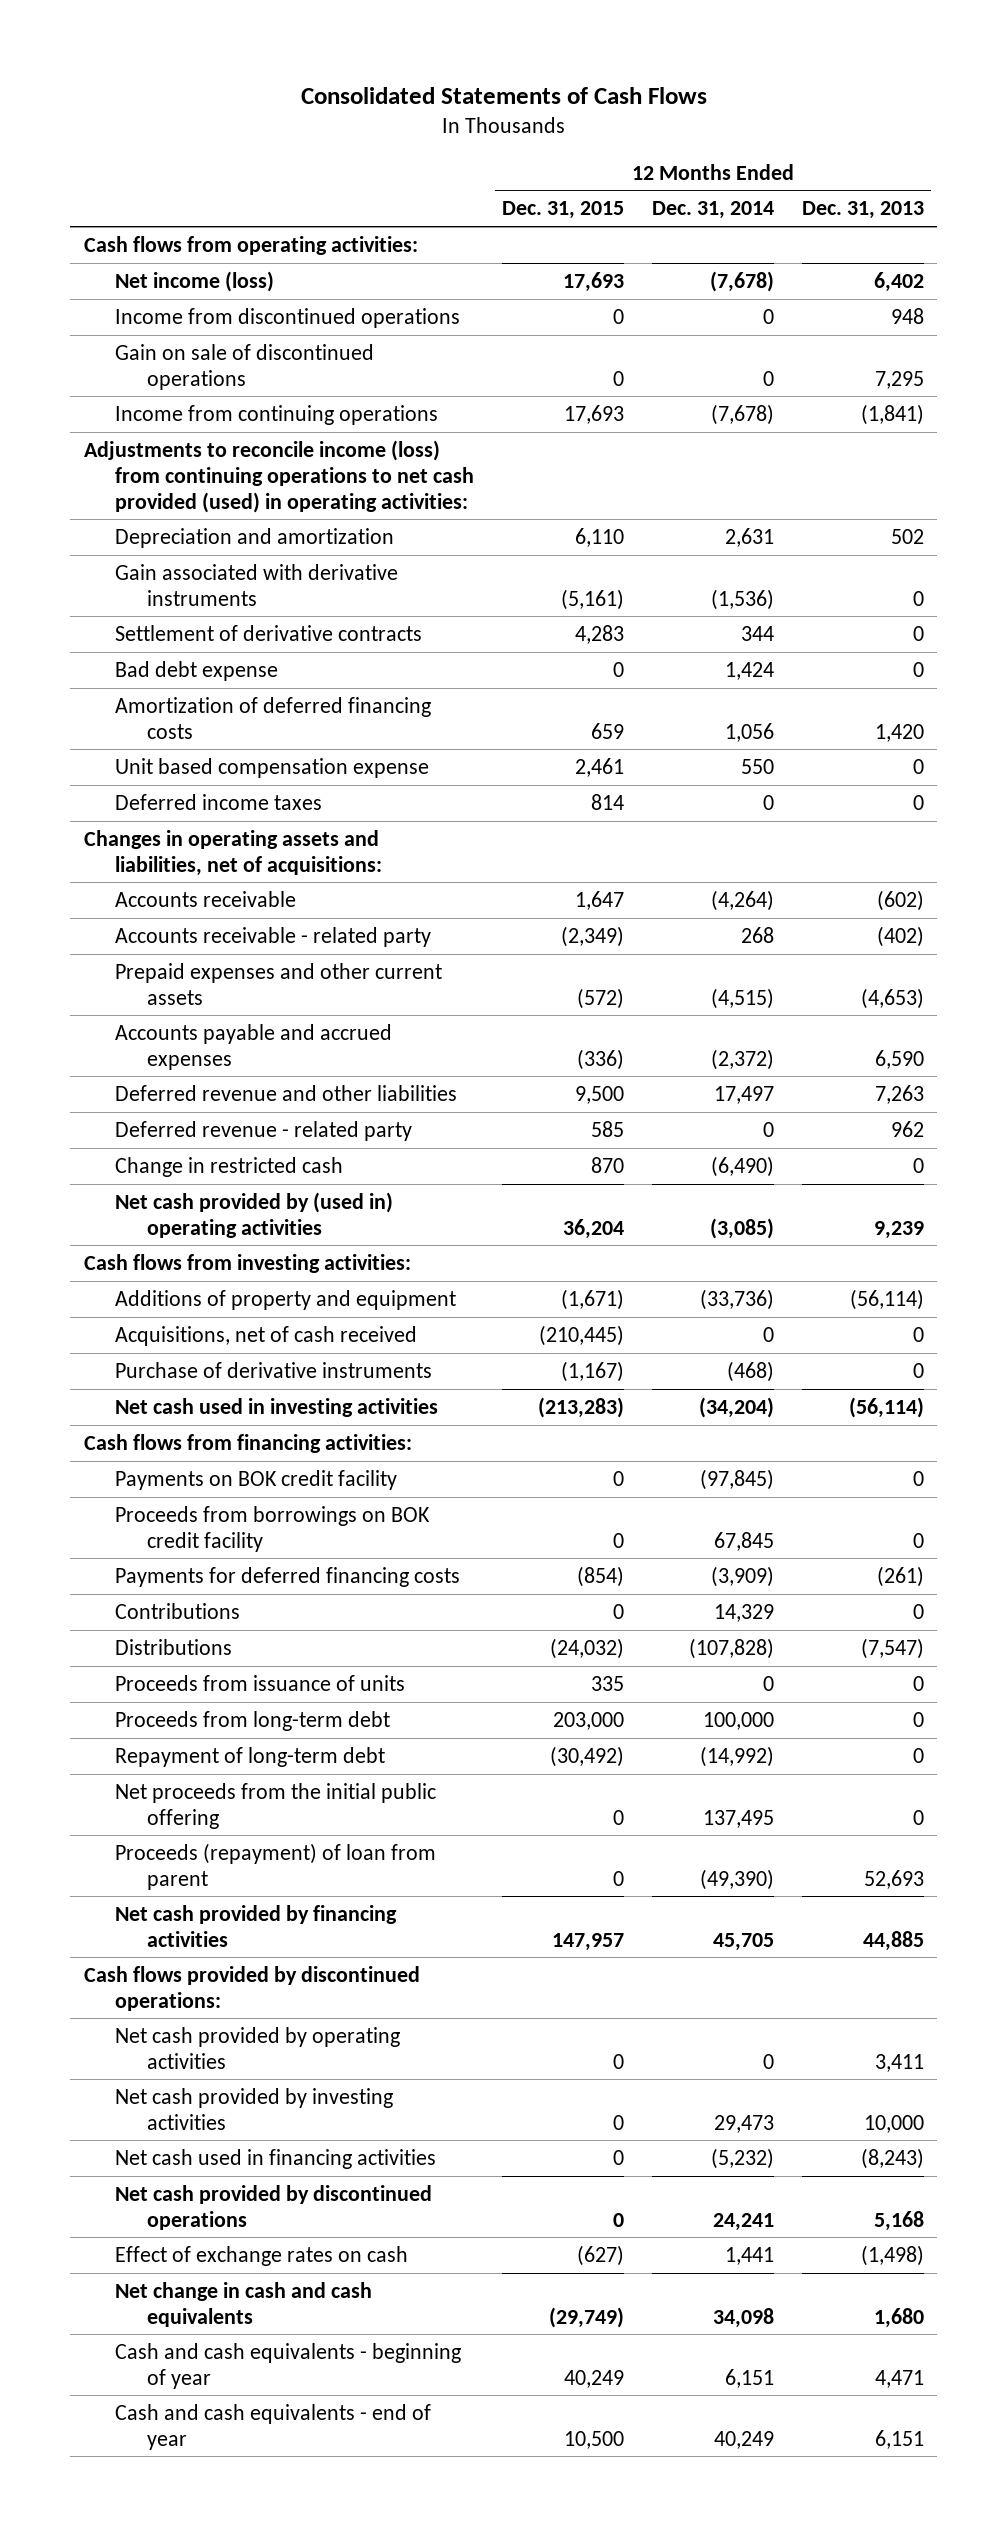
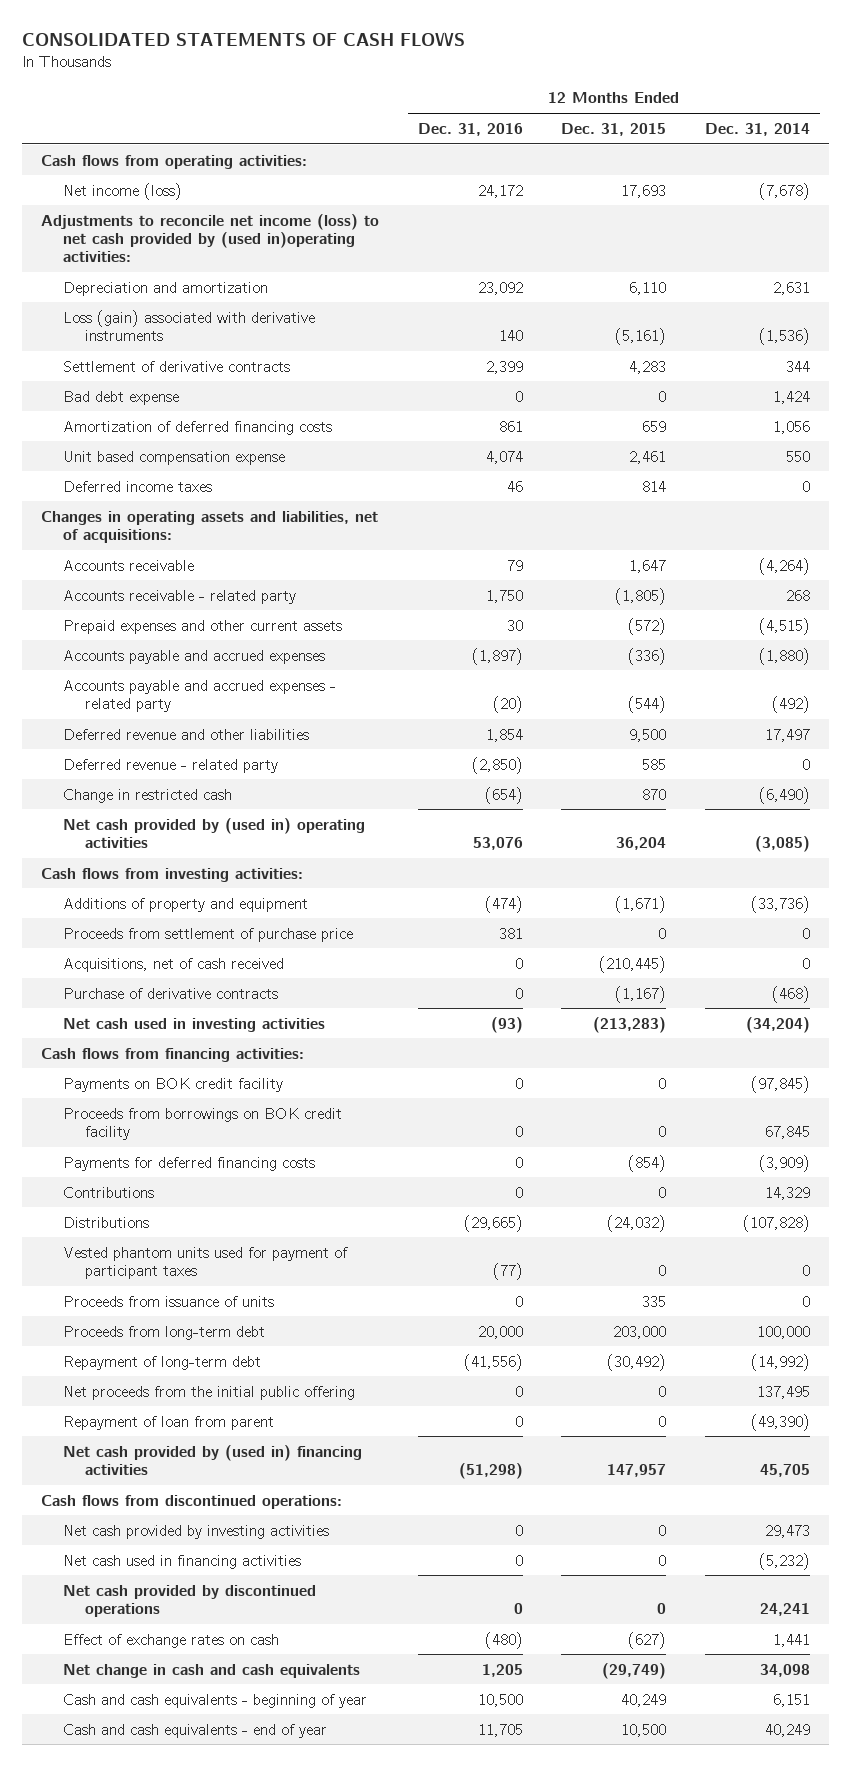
[300,86,707,104] Consolidated Statements of Cash Flows -> [22,31,466,47] CONSOLIDATED STATEMENTS OF CASH FLOWS
[801,201,924,220] Dec. 31, 2013 -> none
none -> [417,122,523,136] Dec. 31, 2016
[115,307,461,328] Income from discontinued operations -> none
[115,343,375,390] Gain on sale of discontinued operations -> none
[115,404,439,425] Income from continuing operations -> none
[83,439,475,513] Adjustments to reconcile income (loss) from continuing operations to net cash provided (used) in operating activities: -> [41,213,380,263] Adjustments to reconcile net income (loss) to net cash provided by (used in)operating activities:
[115,563,399,606] Gain associated with derivative instruments -> [63,309,316,341] Loss (gain) associated with derivative instruments
[561,925,625,947] (2,349) -> [615,587,667,605] (1,805)
[710,1048,774,1070] (2,372) -> [758,647,810,665] (1,880)
none -> [63,679,337,712] Accounts payable and accrued expenses - related party
none -> [63,927,354,942] Proceeds from settlement of purchase price
[115,1361,433,1378] Purchase of derivative instruments -> [63,987,279,999] Purchase of derivative contracts
none -> [63,1246,349,1279] Vested phantom units used for payment of participant taxes
[115,2026,401,2069] Net cash provided by operating activities -> none
[115,1842,437,1890] Proceeds (repayment) of loan from parent -> [63,1415,275,1430] Repayment of loan from parent
[115,1904,398,1947] Net cash provided by financing activities -> [63,1444,363,1475] Net cash provided by (used in) financing activities
[83,1965,420,2011] Cash flows provided by discontinued operations: -> [41,1494,343,1509] Cash flows from discontinued operations:

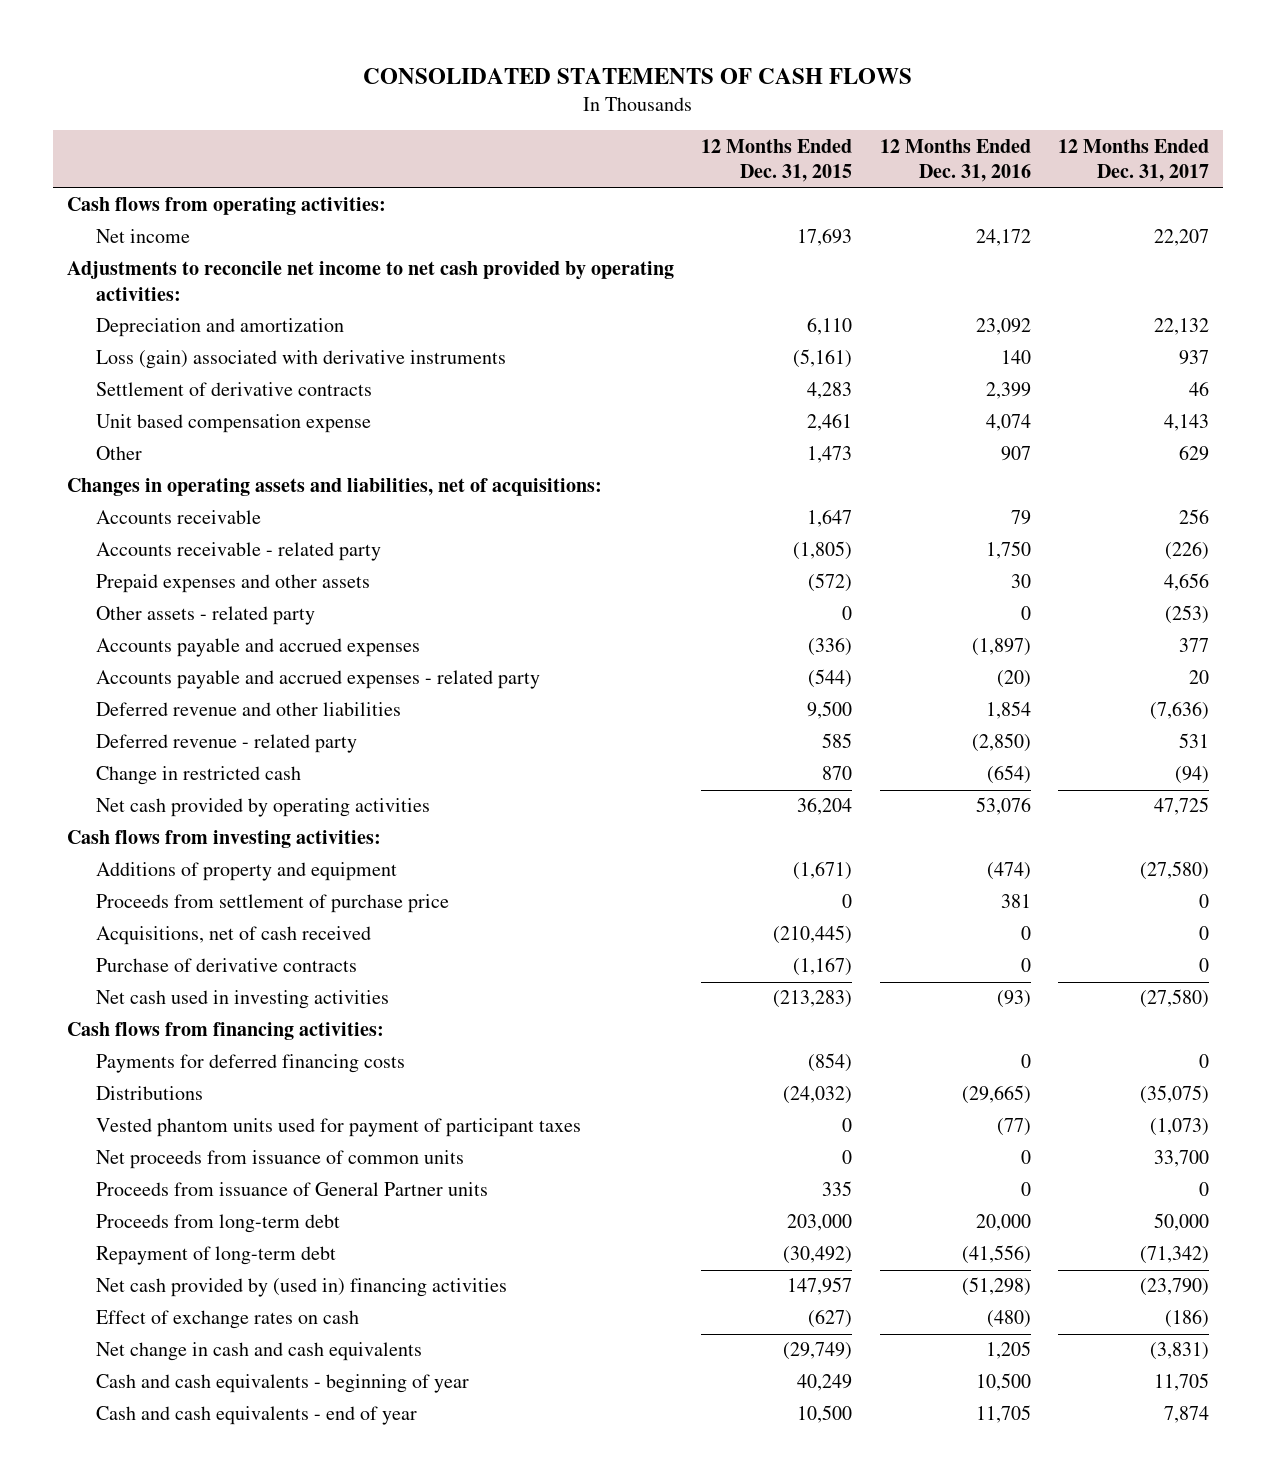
[704,122,810,136] Dec. 31, 2014 -> none
none -> [1057,138,1209,183] 12 Months Ended Dec. 31, 2017
[63,182,183,200] Net income (loss) -> [95,229,190,244] Net income
[41,213,380,263] Adjustments to reconcile net income (loss) to net cash provided by (used in)operating activities: -> [66,261,674,301] Adjustments to reconcile net income to net cash provided by operating activities:
[63,390,180,405] Bad debt expense -> none
[63,420,333,435] Amortization of deferred financing costs -> none
[63,480,213,492] Deferred income taxes -> none
none -> [95,446,142,461] Other
[63,619,343,634] Prepaid expenses and other current assets -> [95,574,370,594] Prepaid expenses and other assets
none -> [95,606,315,626] Other assets - related party
[63,817,366,848] Net cash provided by (used in) operating activities -> [95,798,430,818] Net cash provided by operating activities
[63,1077,284,1092] Payments on BOK credit facility -> none
[63,1107,343,1140] Proceeds from borrowings on BOK credit facility -> none
[63,1186,155,1198] Contributions -> none
none -> [95,1150,464,1170] Net proceeds from issuance of common units
[63,1295,275,1307] Proceeds from issuance of units -> [95,1182,488,1197] Proceeds from issuance of General Partner units
[63,1385,356,1400] Net proceeds from the initial public offering -> none
[63,1415,275,1430] Repayment of loan from parent -> none
[41,1494,343,1509] Cash flows from discontinued operations: -> none
[63,1524,330,1539] Net cash provided by investing activities -> none
[63,1554,302,1569] Net cash used in financing activities -> none
[63,1584,317,1617] Net cash provided by discontinued operations -> none

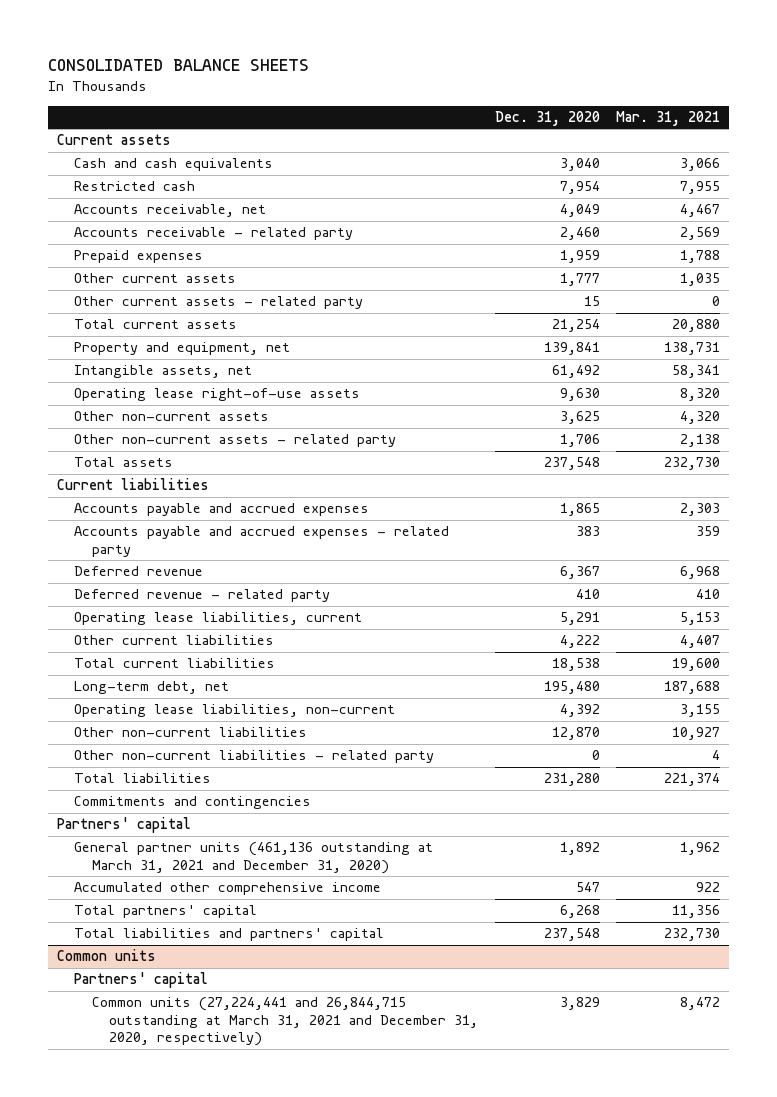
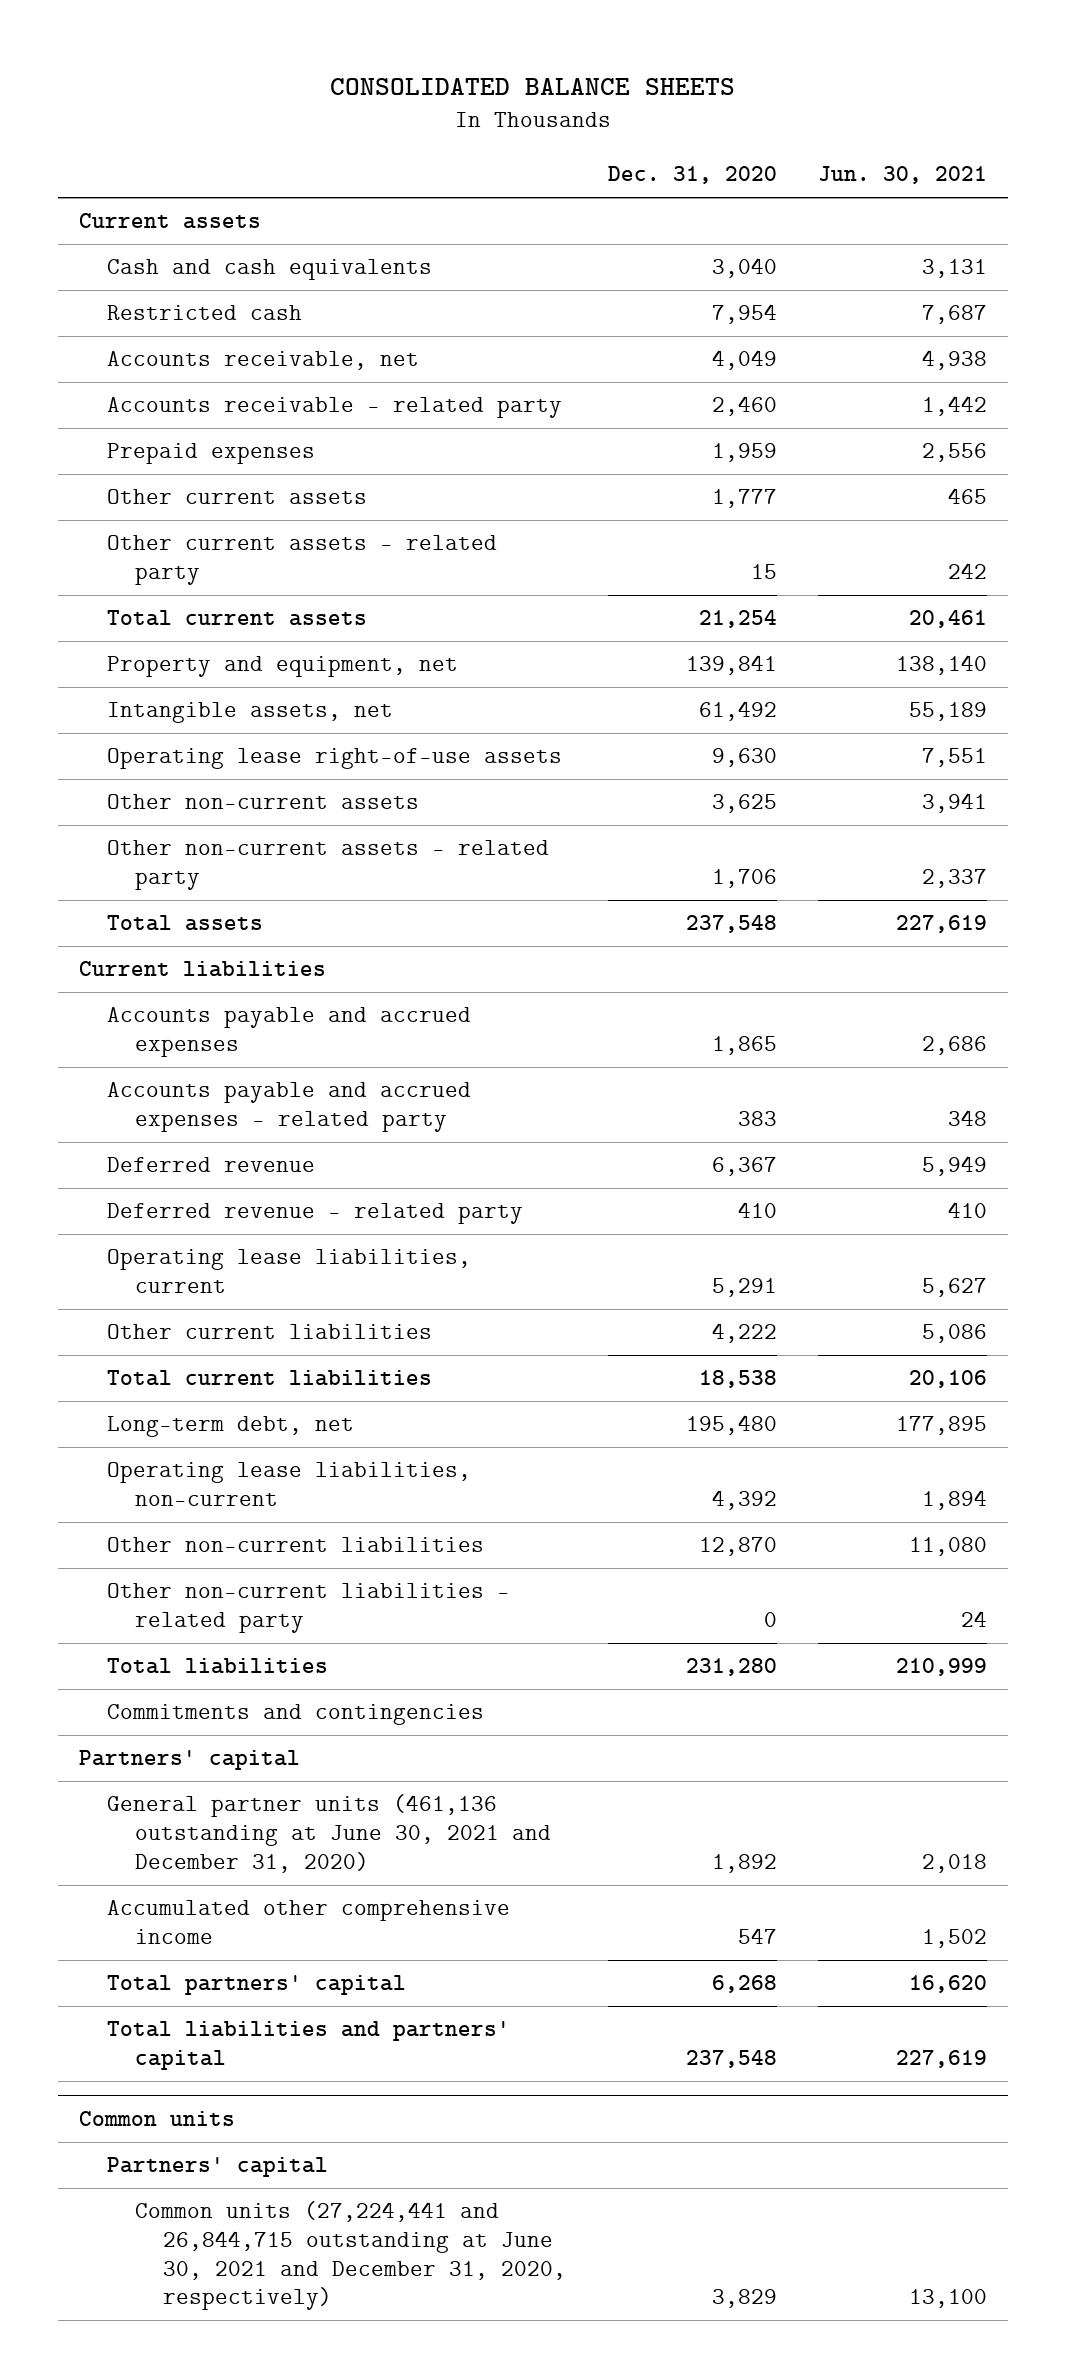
[616,111,721,127] Mar. 31, 2021 -> none
none -> [818,166,988,185] Jun. 30, 2021
[74,842,434,874] General partner units (461,136 outstanding at March 31, 2021 and December 31, 2020) -> [106,1794,551,1873] General partner units (461,136 outstanding at June 30, 2021 and December 31, 2020)
[91,997,479,1047] Common units (27,224,441 and 26,844,715 outstanding at March 31, 2021 and December 31, 2020, respectively) -> [134,2201,566,2311] Common units (27,224,441 and 26,844,715 outstanding at June 30, 2021 and December 31, 2020, respectively)

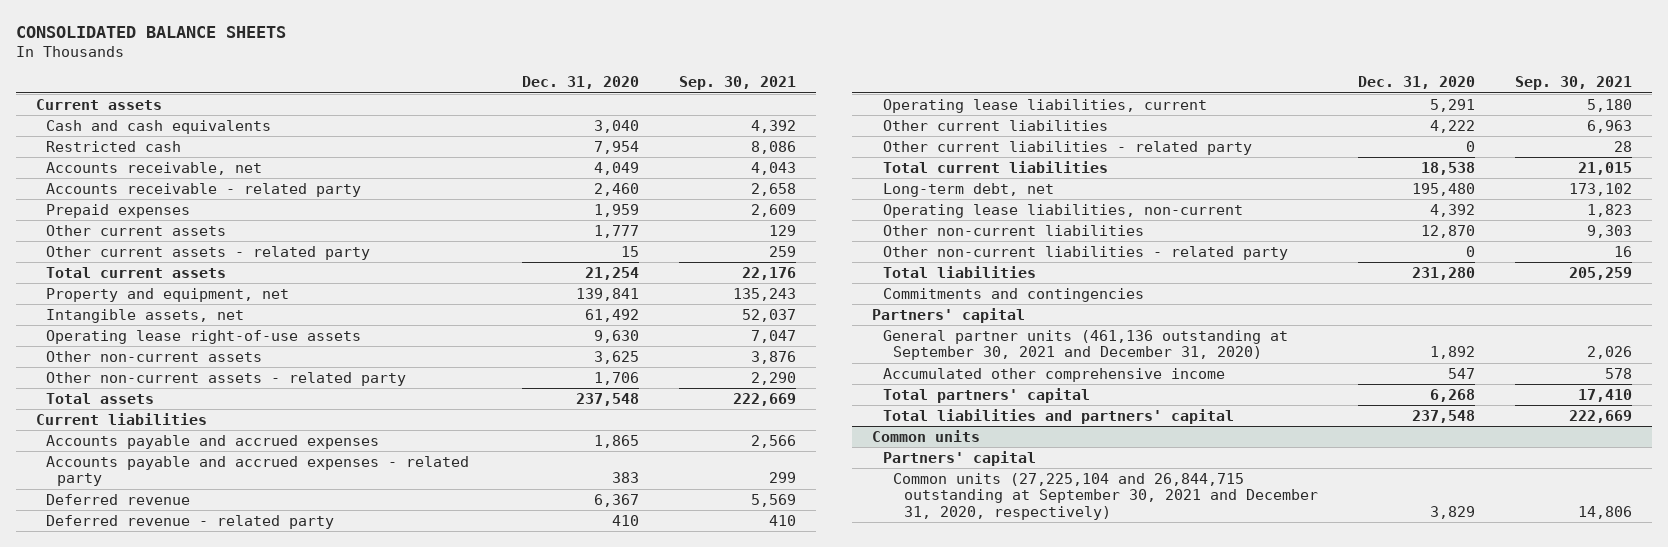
[818,166,988,185] Jun. 30, 2021 -> none
none -> [678,76,796,91] Sep. 30, 2021
none -> [882,140,1252,155] Other current liabilities - related party
[106,1794,551,1873] General partner units (461,136 outstanding at June 30, 2021 and December 31, 2020) -> [882,329,1288,361] General partner units (461,136 outstanding at September 30, 2021 and December 31, 2020)
[134,2201,566,2311] Common units (27,224,441 and 26,844,715 outstanding at June 30, 2021 and December 31, 2020, respectively) -> [893,472,1319,520] Common units (27,225,104 and 26,844,715 outstanding at September 30, 2021 and December 31, 2020, respectively)

